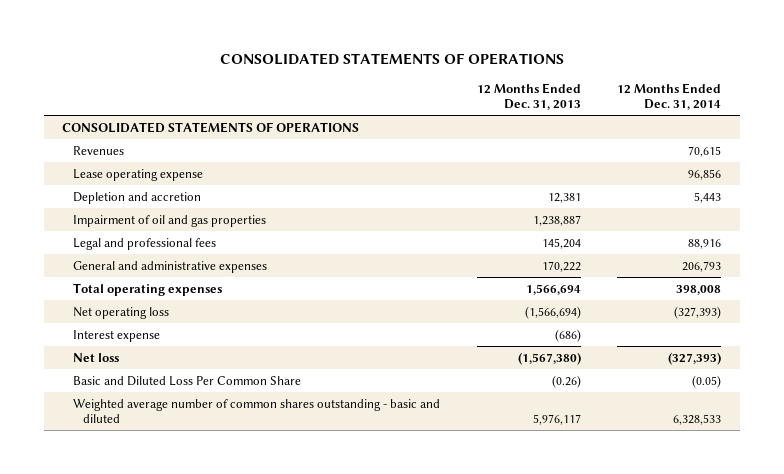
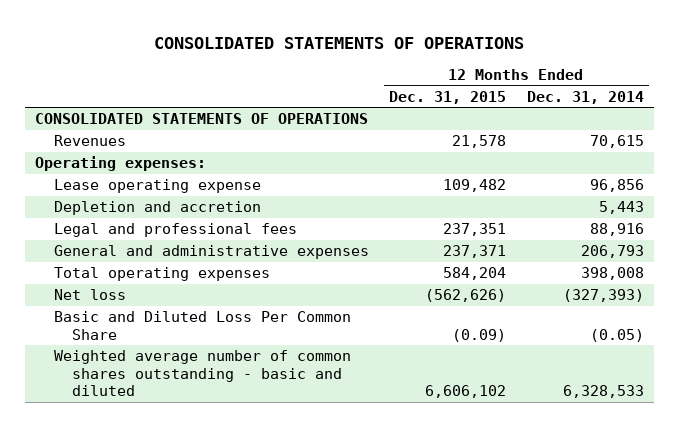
[476,82,581,111] 12 Months Ended Dec. 31, 2013 -> none
none -> [389,90,507,104] Dec. 31, 2015
none -> [35,156,207,172] Operating expenses:
[72,214,266,227] Impairment of oil and gas properties -> none
[72,306,169,319] Net operating loss -> none
[72,329,160,342] Interest expense -> none

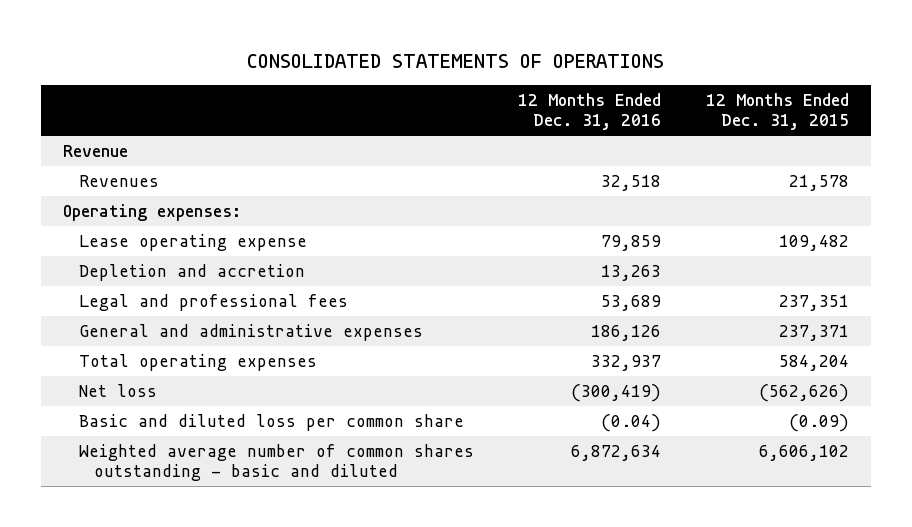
[526,90,644,104] Dec. 31, 2014 -> none
none -> [518,92,662,131] 12 Months Ended Dec. 31, 2016
[35,113,369,125] CONSOLIDATED STATEMENTS OF OPERATIONS -> none
none -> [62,144,128,157] Revenue
[53,311,351,340] Basic and Diluted Loss Per Common Share -> [78,413,464,431] Basic and diluted loss per common share

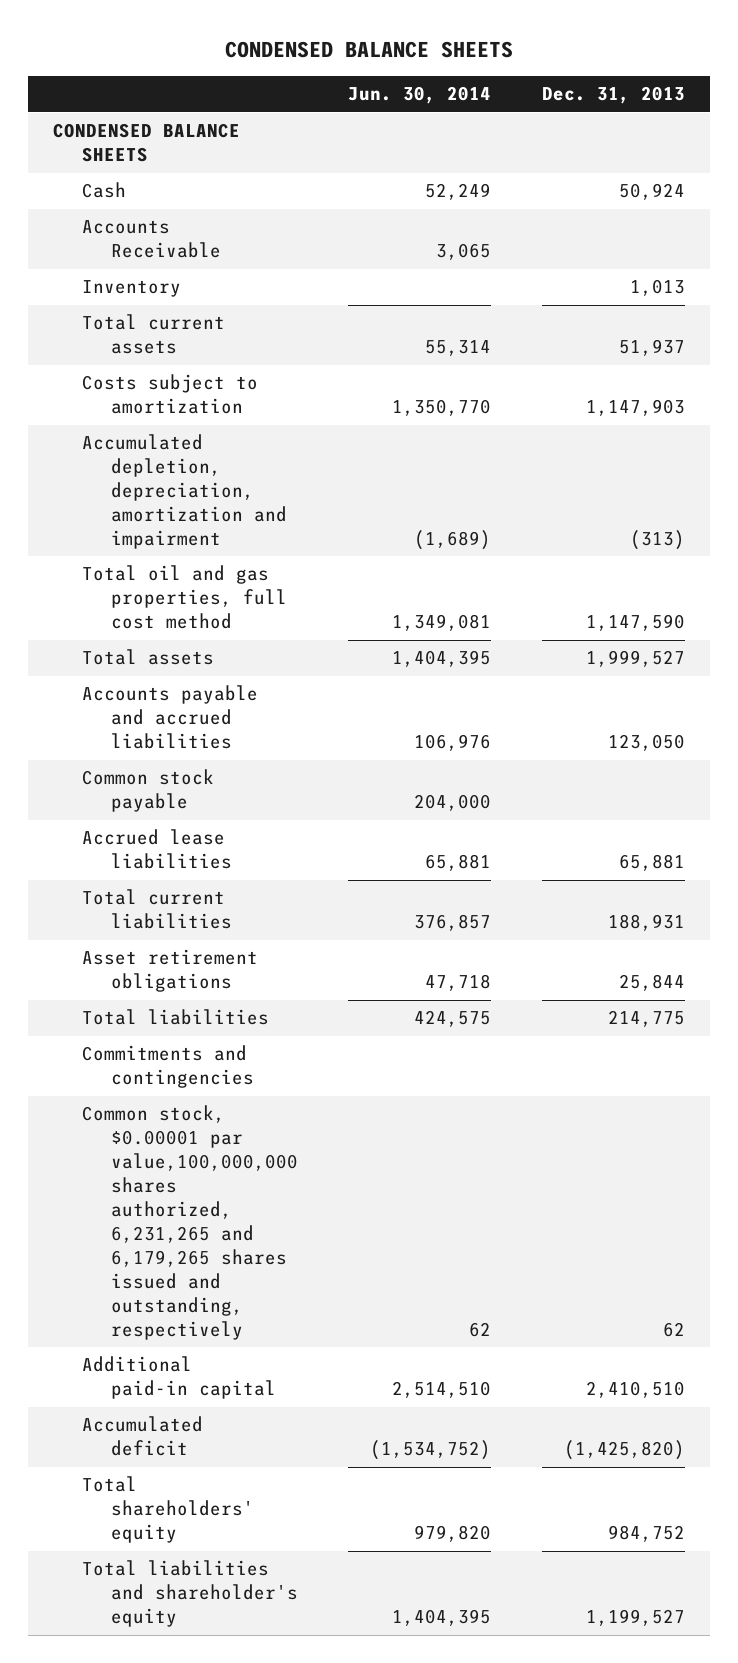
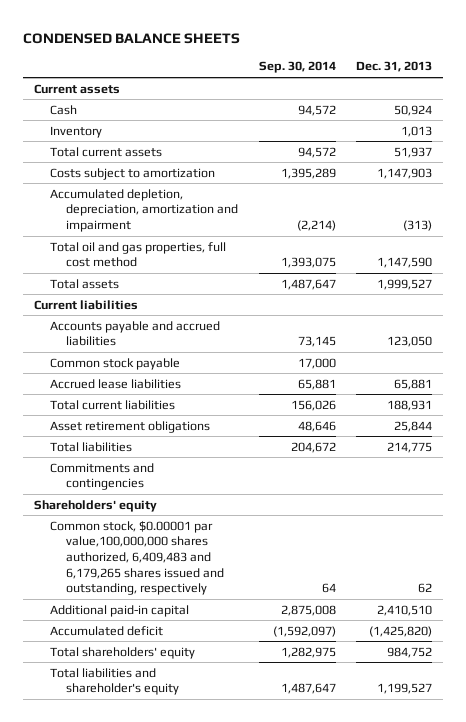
[348,86,492,105] Jun. 30, 2014 -> none
none -> [258,61,336,74] Sep. 30, 2014
[53,123,241,163] CONDENSED BALANCE SHEETS -> none
none -> [33,83,120,94] Current assets
[82,220,221,259] Accounts Receivable -> none
none -> [33,299,138,310] Current liabilities
none -> [33,499,157,512] Shareholders' equity
[82,1105,298,1340] Common stock, $0.00001 par value,100,000,000 shares authorized, 6,231,265 and 6,179,265 shares issued and outstanding, respectively -> [49,520,224,596] Common stock, $0.00001 par value,100,000,000 shares authorized, 6,409,483 and 6,179,265 shares issued and outstanding, respectively

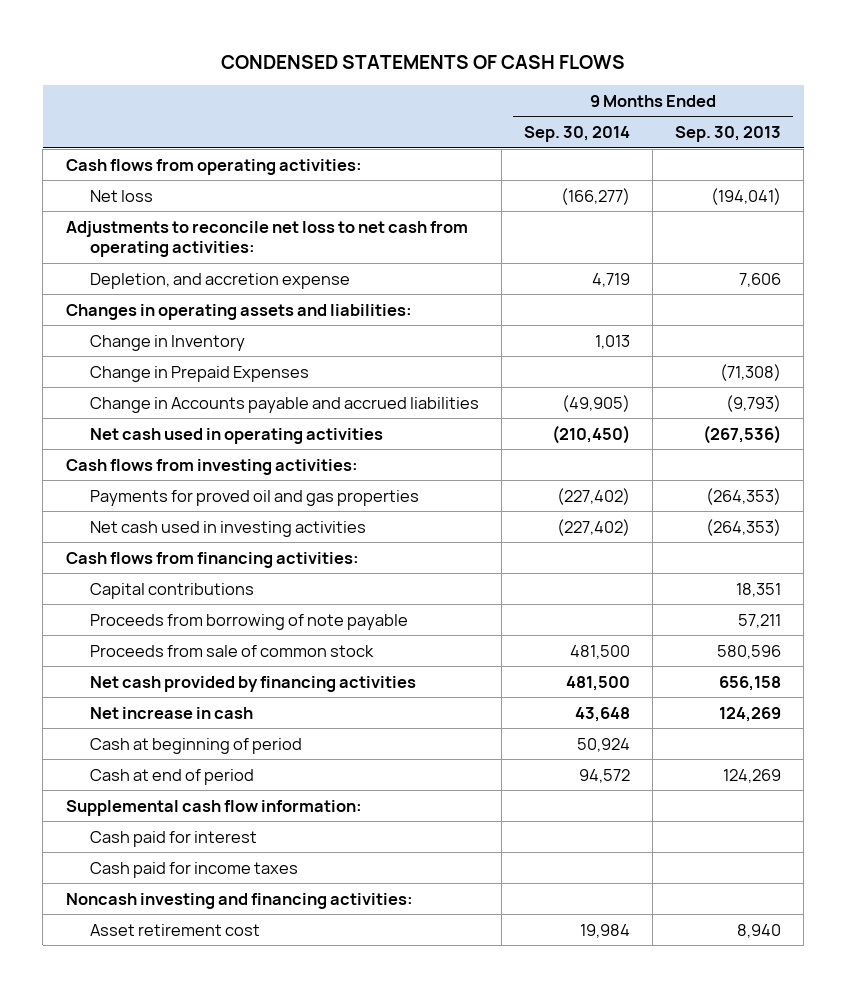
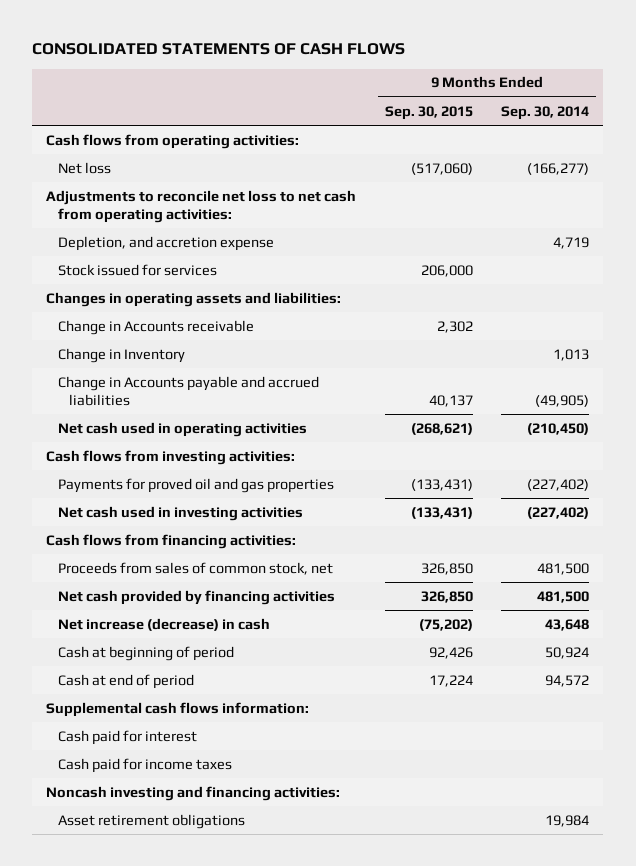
[221,54,626,69] CONDENSED STATEMENTS OF CASH FLOWS -> [32,43,406,56] CONSOLIDATED STATEMENTS OF CASH FLOWS
[675,126,782,143] Sep. 30, 2013 -> none
none -> [384,105,473,120] Sep. 30, 2015
none -> [57,263,217,276] Stock issued for services
none -> [57,319,254,335] Change in Accounts receivable
[90,365,310,382] Change in Prepaid Expenses -> none
[90,582,255,599] Capital contributions -> none
[90,613,409,630] Proceeds from borrowing of note payable -> none
[90,644,375,657] Proceeds from sale of common stock -> [57,561,333,575] Proceeds from sales of common stock, net
[90,706,254,719] Net increase in cash -> [57,617,270,631] Net increase (decrease) in cash
[65,799,362,816] Supplemental cash flow information: -> [46,701,310,717] Supplemental cash flows information:
[90,923,261,936] Asset retirement cost -> [57,813,245,829] Asset retirement obligations

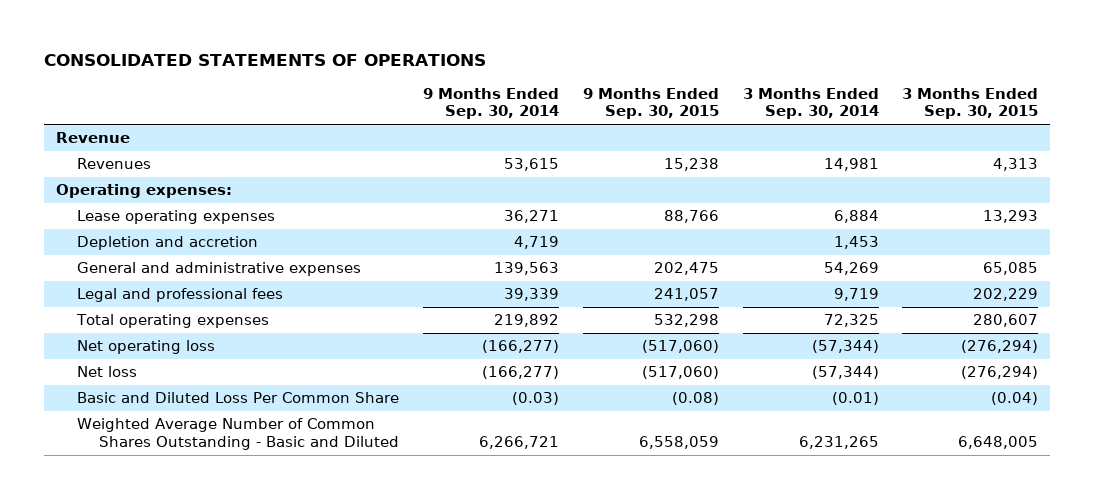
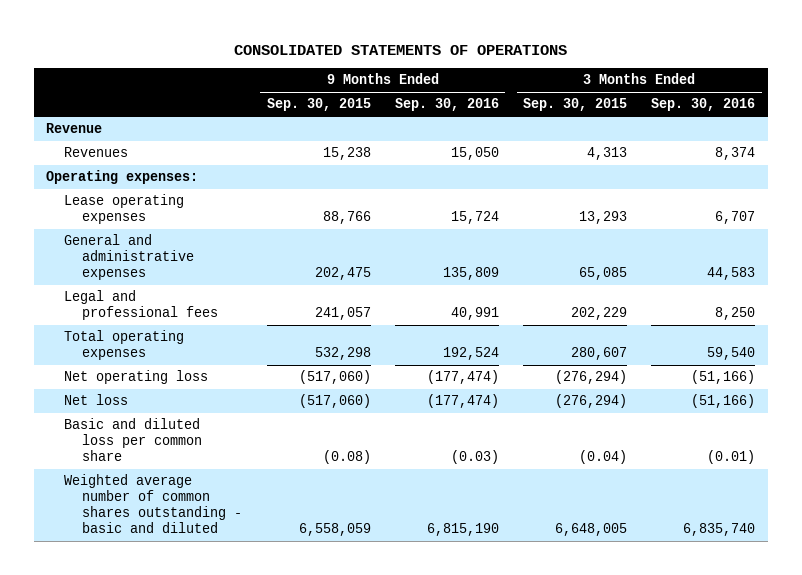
[423,88,560,120] 9 Months Ended Sep. 30, 2014 -> none
[742,88,879,120] 3 Months Ended Sep. 30, 2014 -> none
none -> [394,98,499,112] Sep. 30, 2016
none -> [651,98,756,112] Sep. 30, 2016
[77,236,259,251] Depletion and accretion -> none
[77,392,400,404] Basic and Diluted Loss Per Common Share -> [64,418,203,462] Basic and diluted loss per common share
[77,418,400,450] Weighted Average Number of Common Shares Outstanding - Basic and Diluted -> [64,474,243,533] Weighted average number of common shares outstanding - basic and diluted

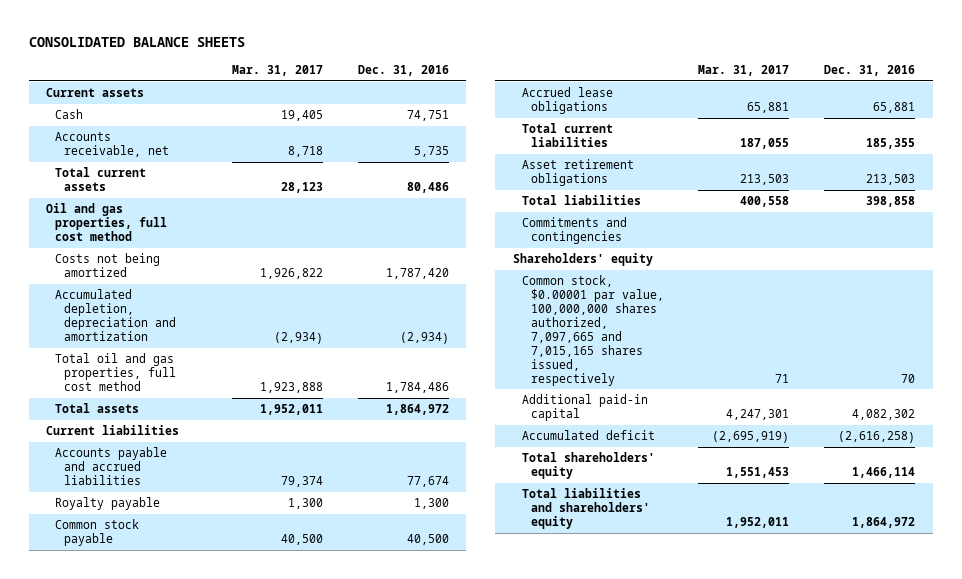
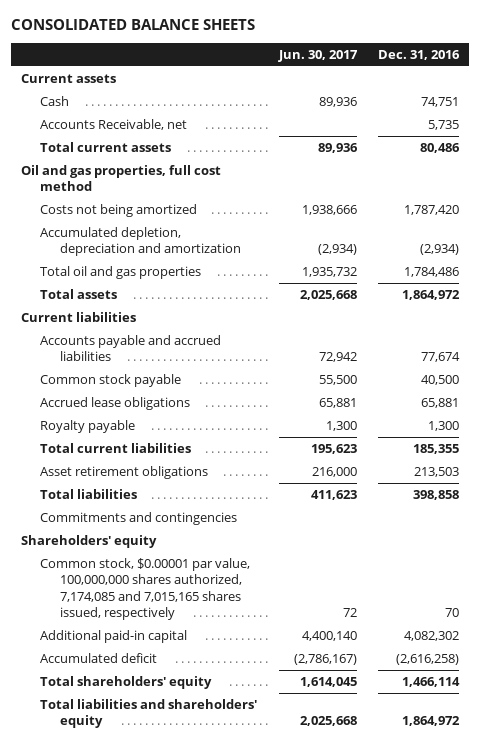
[232,64,324,76] Mar. 31, 2017 -> none
none -> [277,49,358,62] Jun. 30, 2017
[55,132,170,158] Accounts receivable, net -> [40,119,188,131] Accounts Receivable, net
[55,353,177,392] Total oil and gas properties, full cost method -> [40,266,202,280] Total oil and gas properties
[55,497,161,511] Royalty payable -> [40,420,136,434] Royalty payable
[521,275,664,386] Common stock, $0.00001 par value, 100,000,000 shares authorized, 7,097,665 and 7,015,165 shares issued, respectively -> [40,558,251,620] Common stock, $0.00001 par value, 100,000,000 shares authorized, 7,174,085 and 7,015,165 shares issued, respectively

